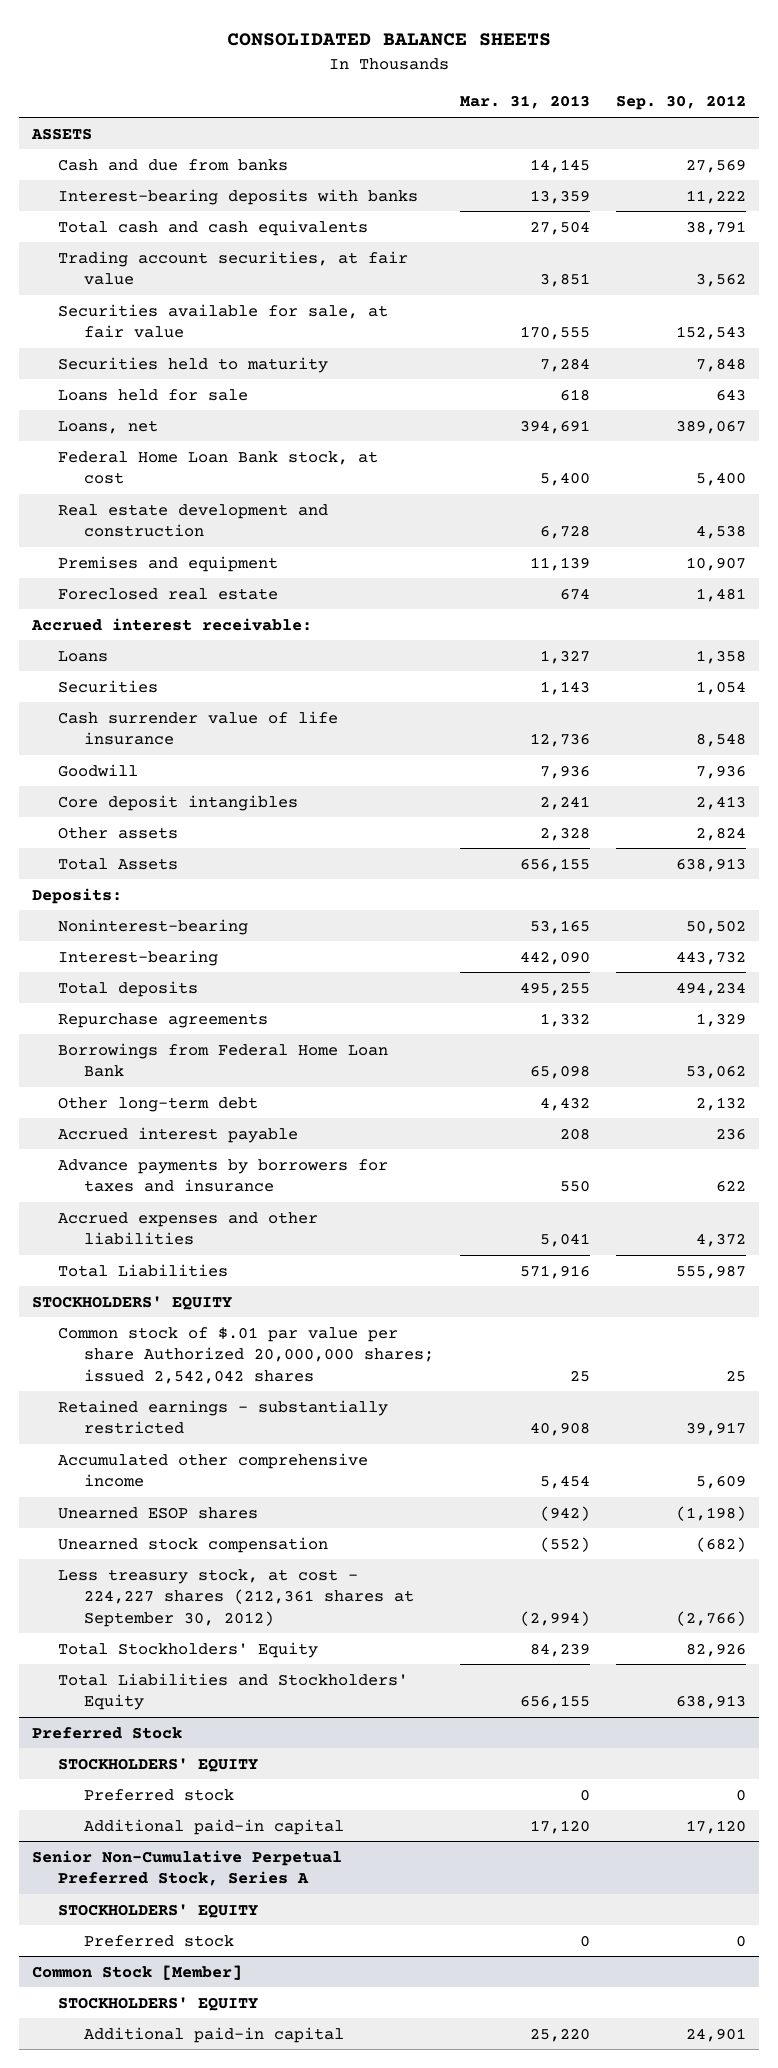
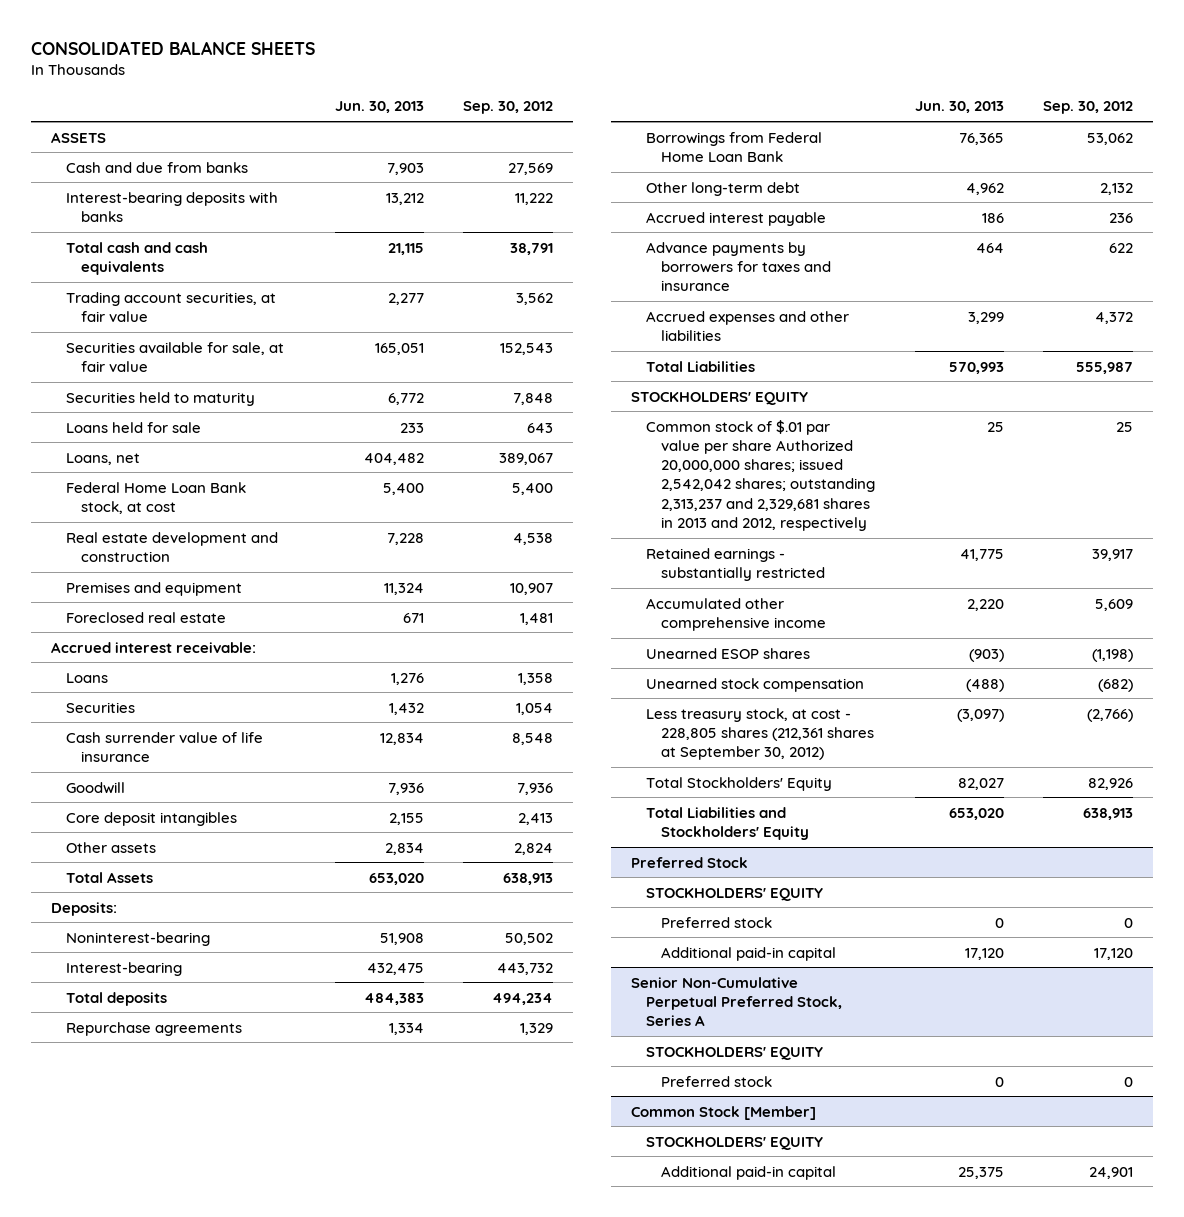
[459,95,590,110] Mar. 31, 2013 -> none
none -> [334,101,424,114] Jun. 30, 2013
[57,1326,434,1384] Common stock of $.01 par value per share Authorized 20,000,000 shares; issued 2,542,042 shares -> [646,419,876,531] Common stock of $.01 par value per share Authorized 20,000,000 shares; issued 2,542,042 shares; outstanding 2,313,237 and 2,329,681 shares in 2013 and 2012, respectively
[57,1568,414,1627] Less treasury stock, at cost - 224,227 shares (212,361 shares at September 30, 2012) -> [646,707,875,761] Less treasury stock, at cost - 228,805 shares (212,361 shares at September 30, 2012)

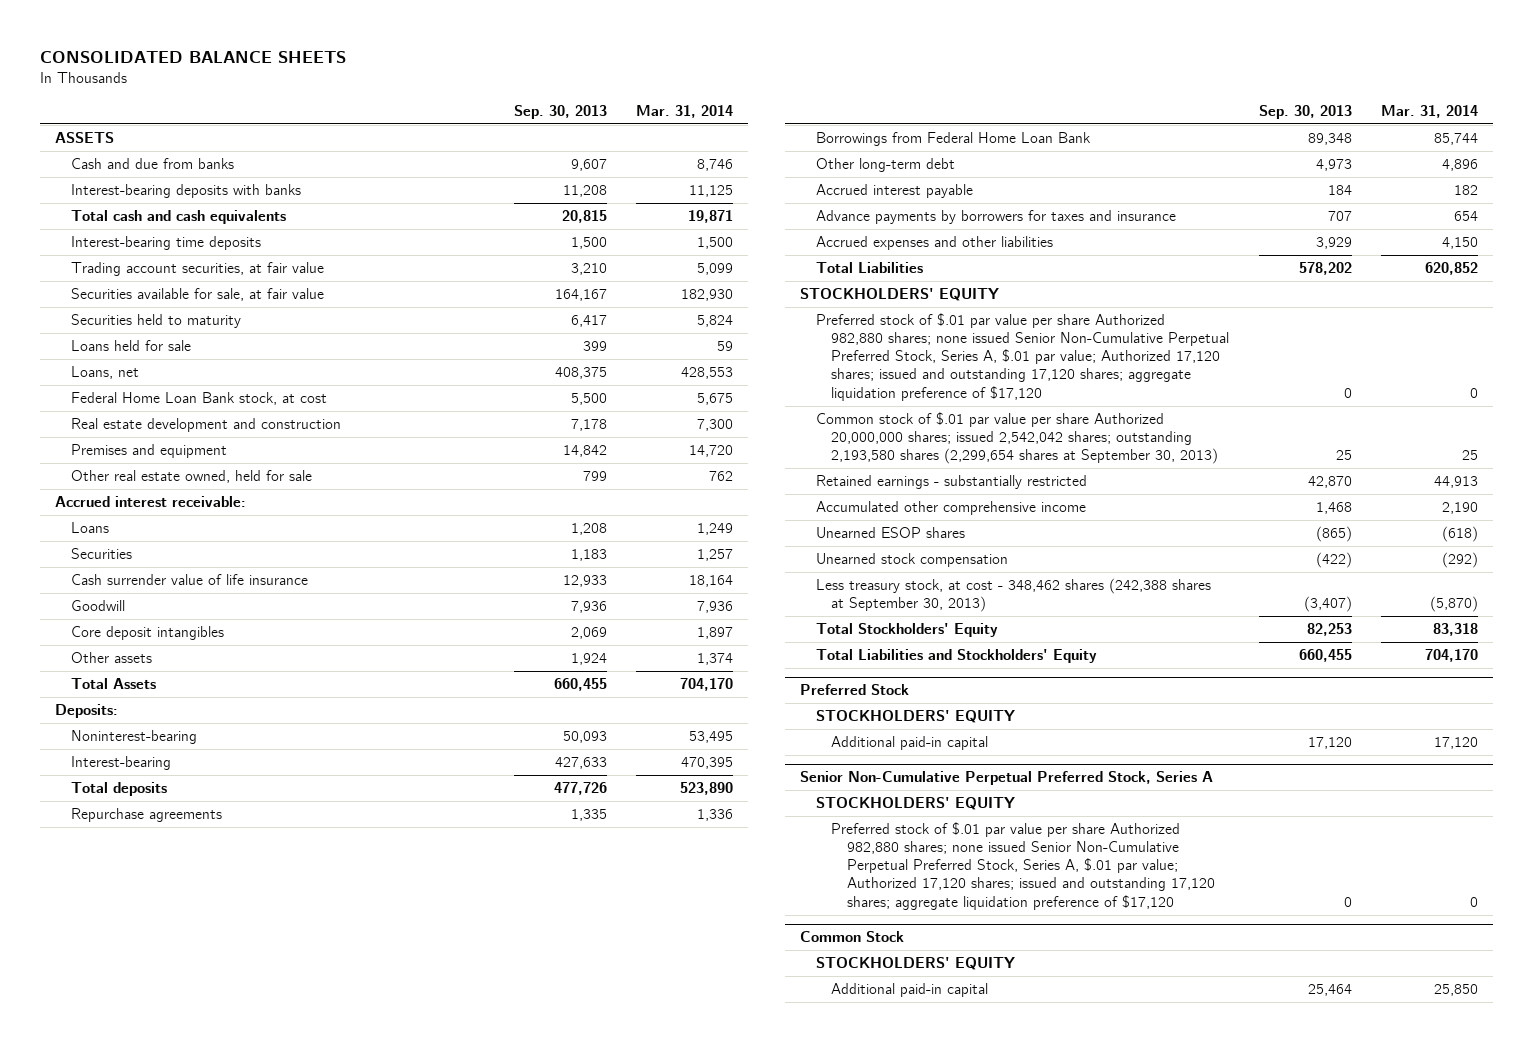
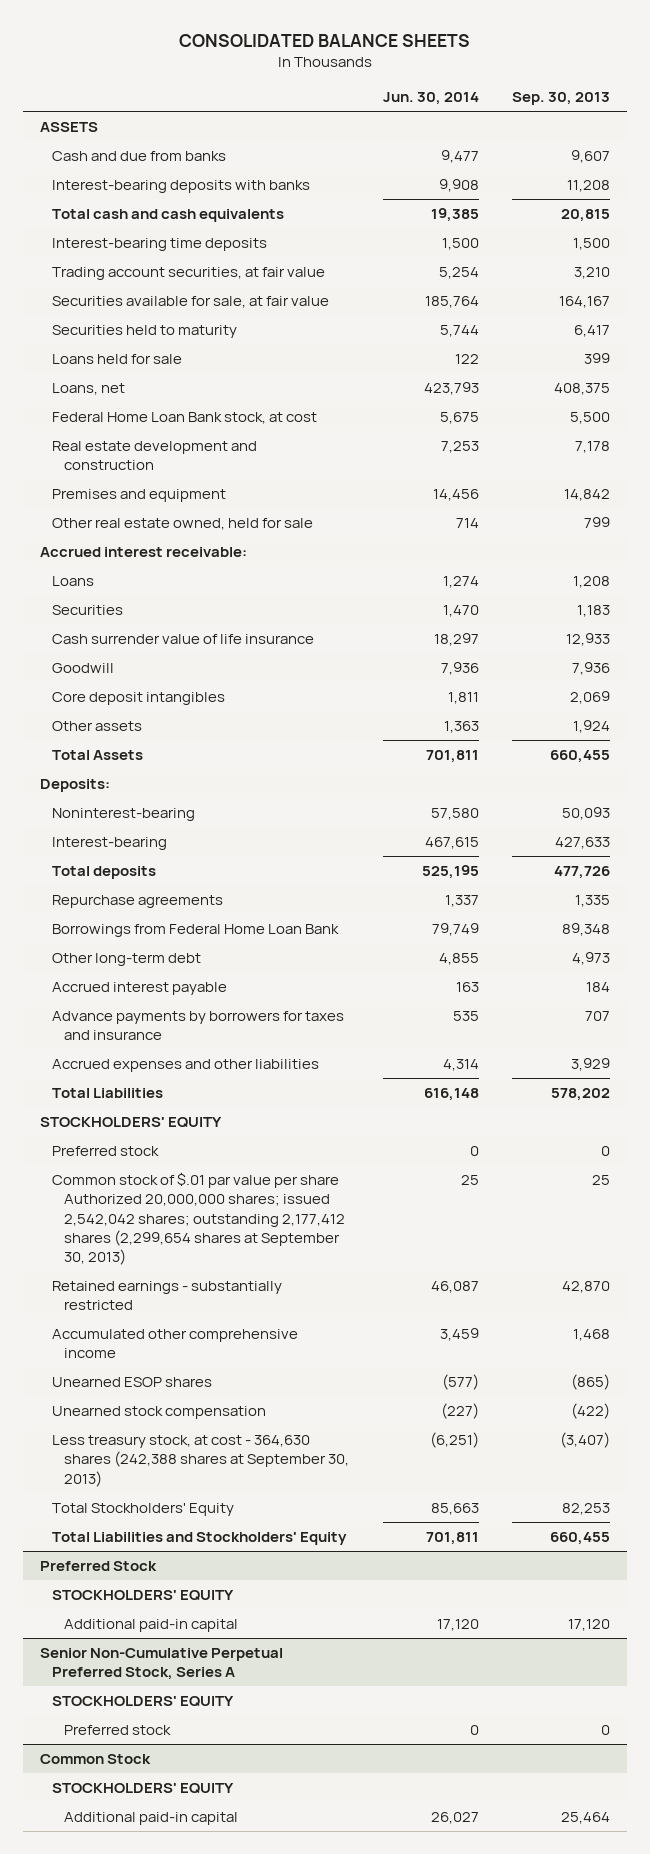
[636,104,734,118] Mar. 31, 2014 -> none
none -> [382,92,479,106] Jun. 30, 2014
[815,313,1230,401] Preferred stock of $.01 par value per share Authorized 982,880 shares; none issued Senior Non-Cumulative Perpetual Preferred Stock, Series A, $.01 par value; Authorized 17,120 shares; issued and outstanding 17,120 shares; aggregate liquidation preference of $17,120 -> [52,1145,160,1156] Preferred stock
[815,412,1219,465] Common stock of $.01 par value per share Authorized 20,000,000 shares; issued 2,542,042 shares; outstanding 2,193,580 shares (2,299,654 shares at September 30, 2013) -> [52,1171,346,1266] Common stock of $.01 par value per share Authorized 20,000,000 shares; issued 2,542,042 shares; outstanding 2,177,412 shares (2,299,654 shares at September 30, 2013)
[815,578,1211,613] Less treasury stock, at cost - 348,462 shares (242,388 shares at September 30, 2013) -> [52,1434,350,1487] Less treasury stock, at cost - 364,630 shares (242,388 shares at September 30, 2013)
[831,822,1215,910] Preferred stock of $.01 par value per share Authorized 982,880 shares; none issued Senior Non-Cumulative Perpetual Preferred Stock, Series A, $.01 par value; Authorized 17,120 shares; issued and outstanding 17,120 shares; aggregate liquidation preference of $17,120 -> [64,1724,172,1735] Preferred stock

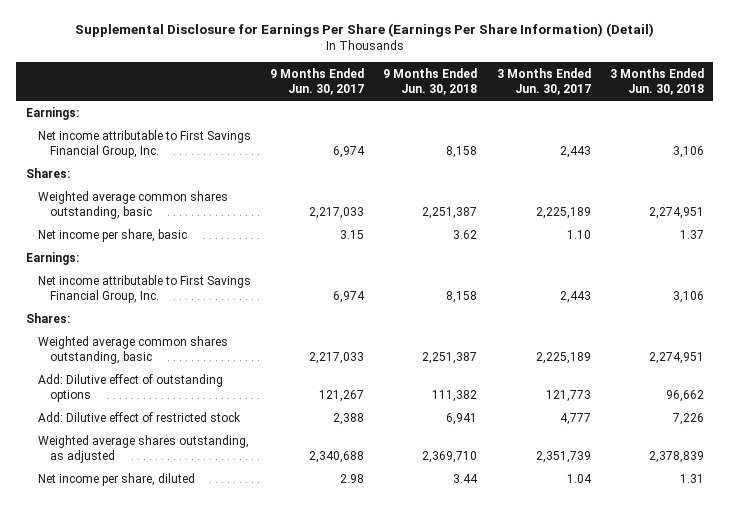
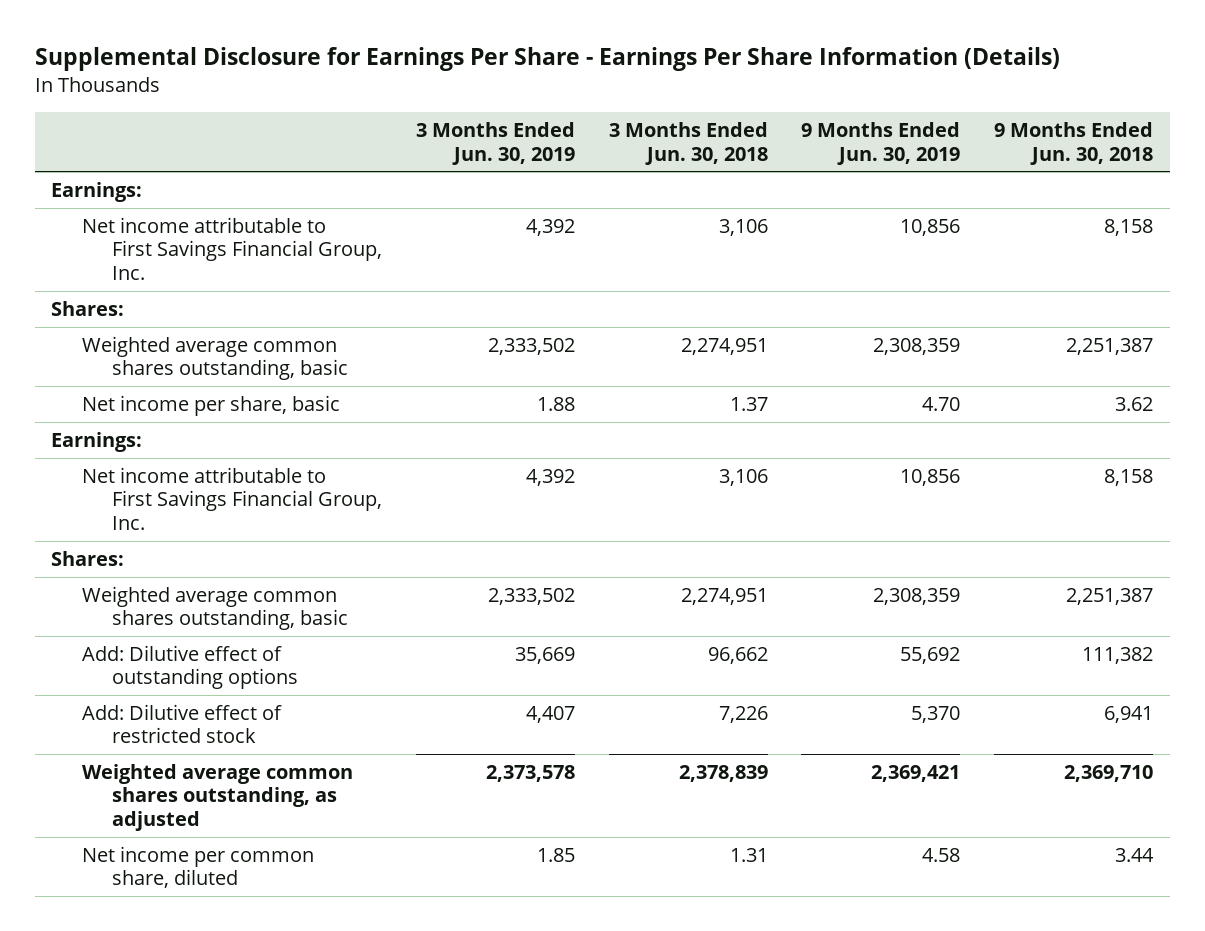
[74,23,654,38] Supplemental Disclosure for Earnings Per Share (Earnings Per Share Information) (Detail) -> [34,47,1060,72] Supplemental Disclosure for Earnings Per Share - Earnings Per Share Information (Details)
[269,67,364,95] 9 Months Ended Jun. 30, 2017 -> none
[496,67,591,95] 3 Months Ended Jun. 30, 2017 -> none
none -> [415,122,575,165] 3 Months Ended Jun. 30, 2019
none -> [801,122,961,165] 9 Months Ended Jun. 30, 2019
[37,434,249,463] Weighted average shares outstanding, as adjusted -> [81,763,353,831] Weighted average common shares outstanding, as adjusted
[37,472,195,486] Net income per share, diluted -> [81,845,314,889] Net income per common share, diluted

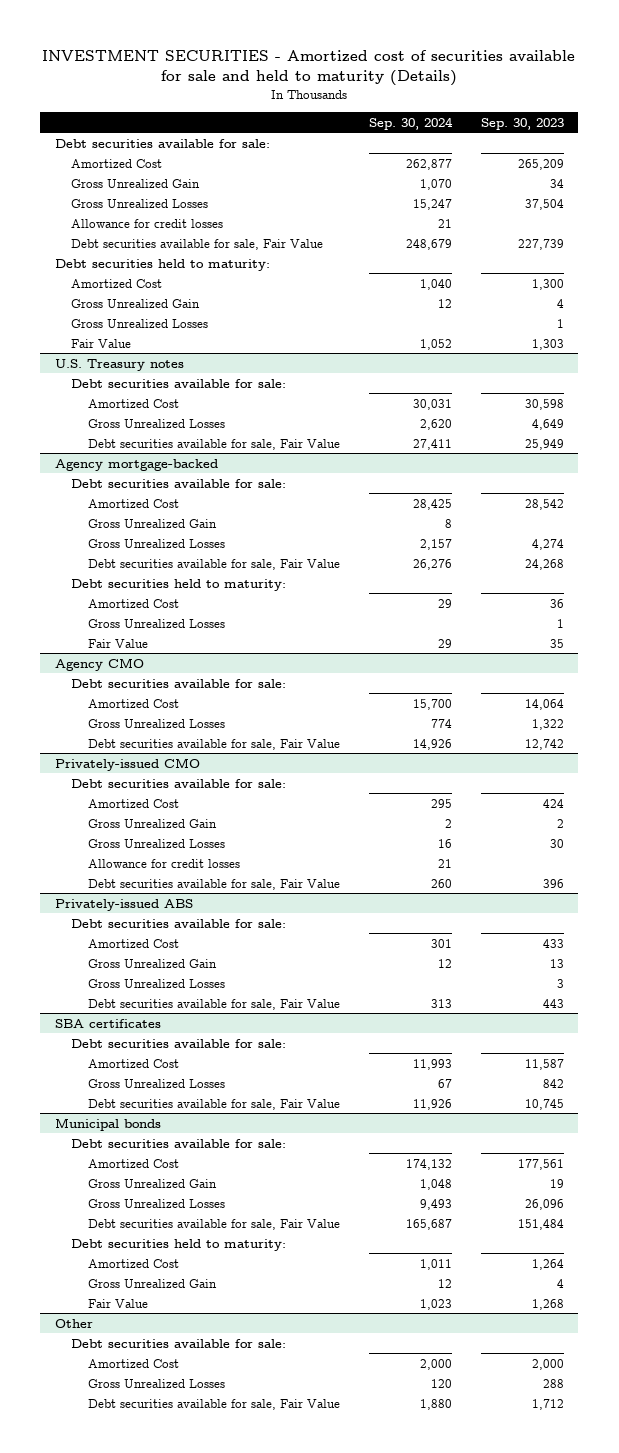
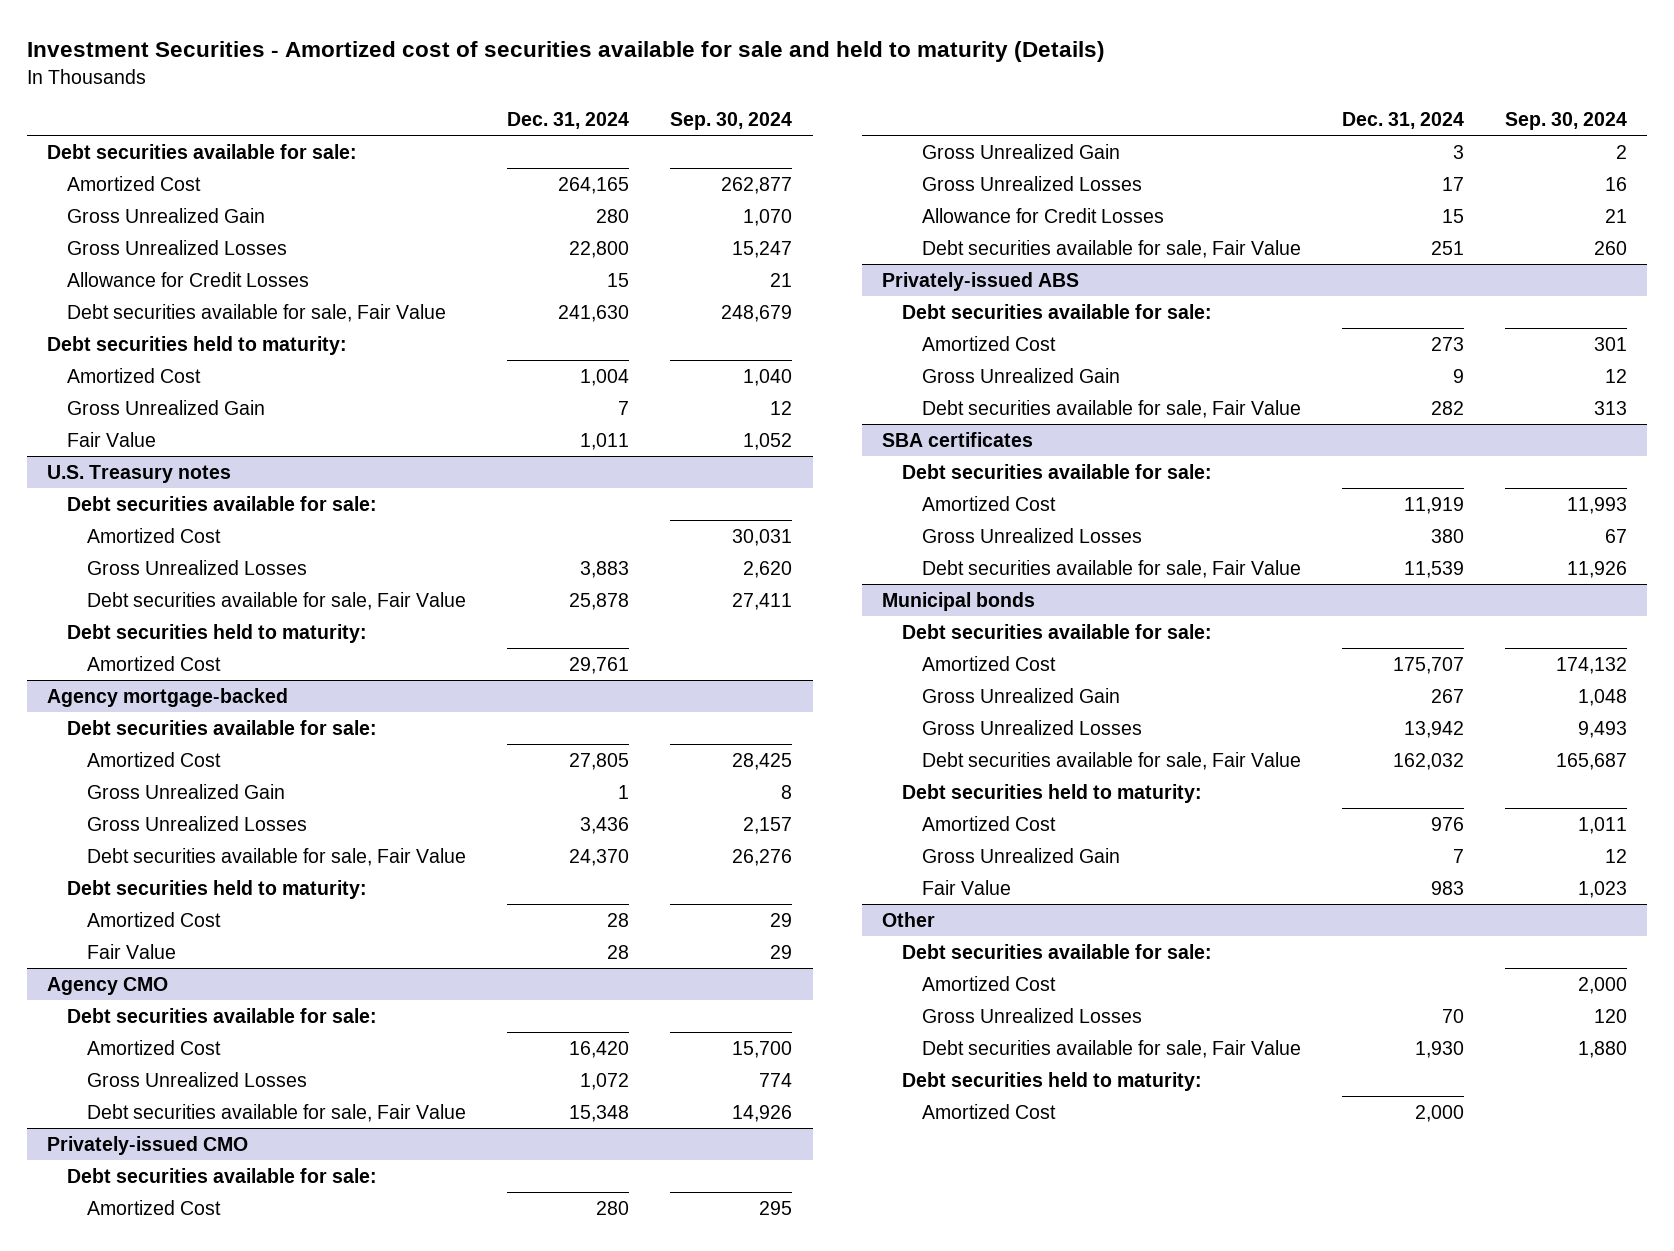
[42,49,576,87] INVESTMENT SECURITIES - Amortized cost of securities available for sale and held to maturity (Details) -> [27,41,1106,63] Investment Securities - Amortized cost of securities available for sale and held to maturity (Details)
[480,117,564,130] Sep. 30, 2023 -> none
none -> [507,112,630,130] Dec. 31, 2024
[71,218,224,228] Allowance for credit losses -> [67,271,310,287] Allowance for Credit Losses
[71,318,209,328] Gross Unrealized Losses -> none
none -> [67,623,368,643] Debt securities held to maturity:
none -> [87,655,222,671] Amortized Cost
[87,618,225,628] Gross Unrealized Losses -> none
[87,858,240,868] Allowance for credit losses -> [922,207,1165,223] Allowance for Credit Losses
[87,978,225,988] Gross Unrealized Losses -> none
none -> [902,1071,1203,1091] Debt securities held to maturity:
none -> [922,1103,1057,1119] Amortized Cost

